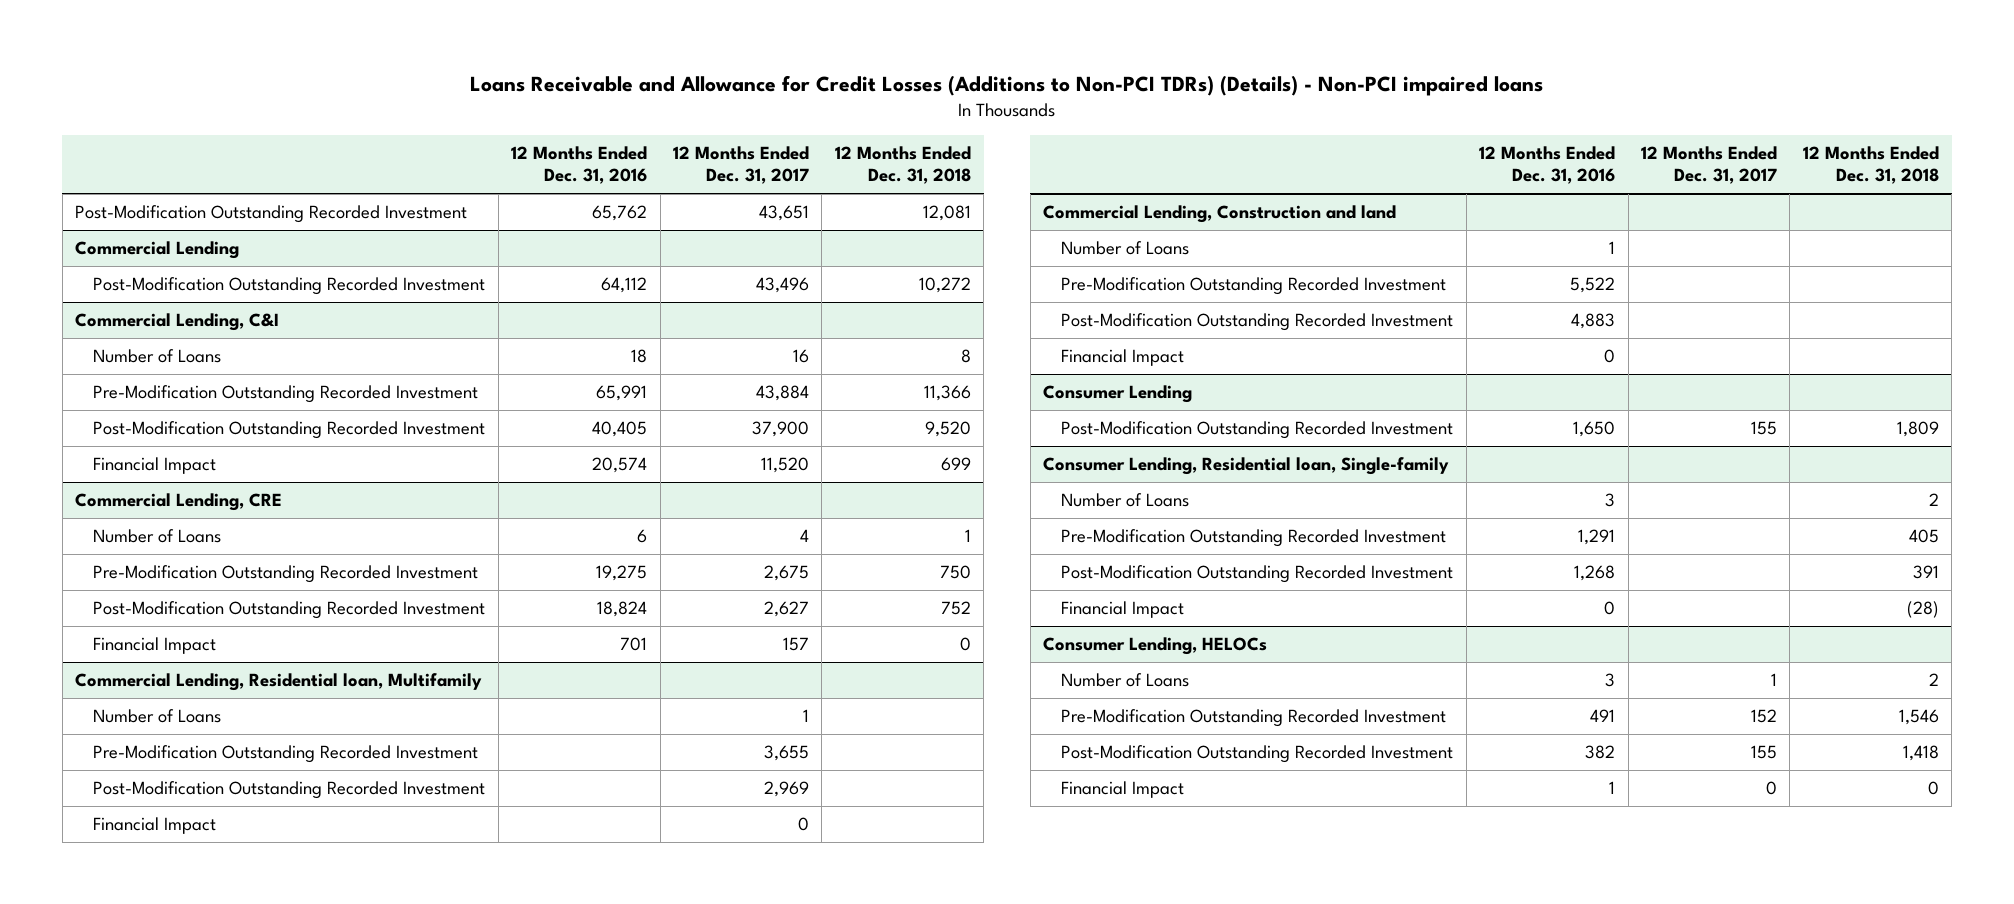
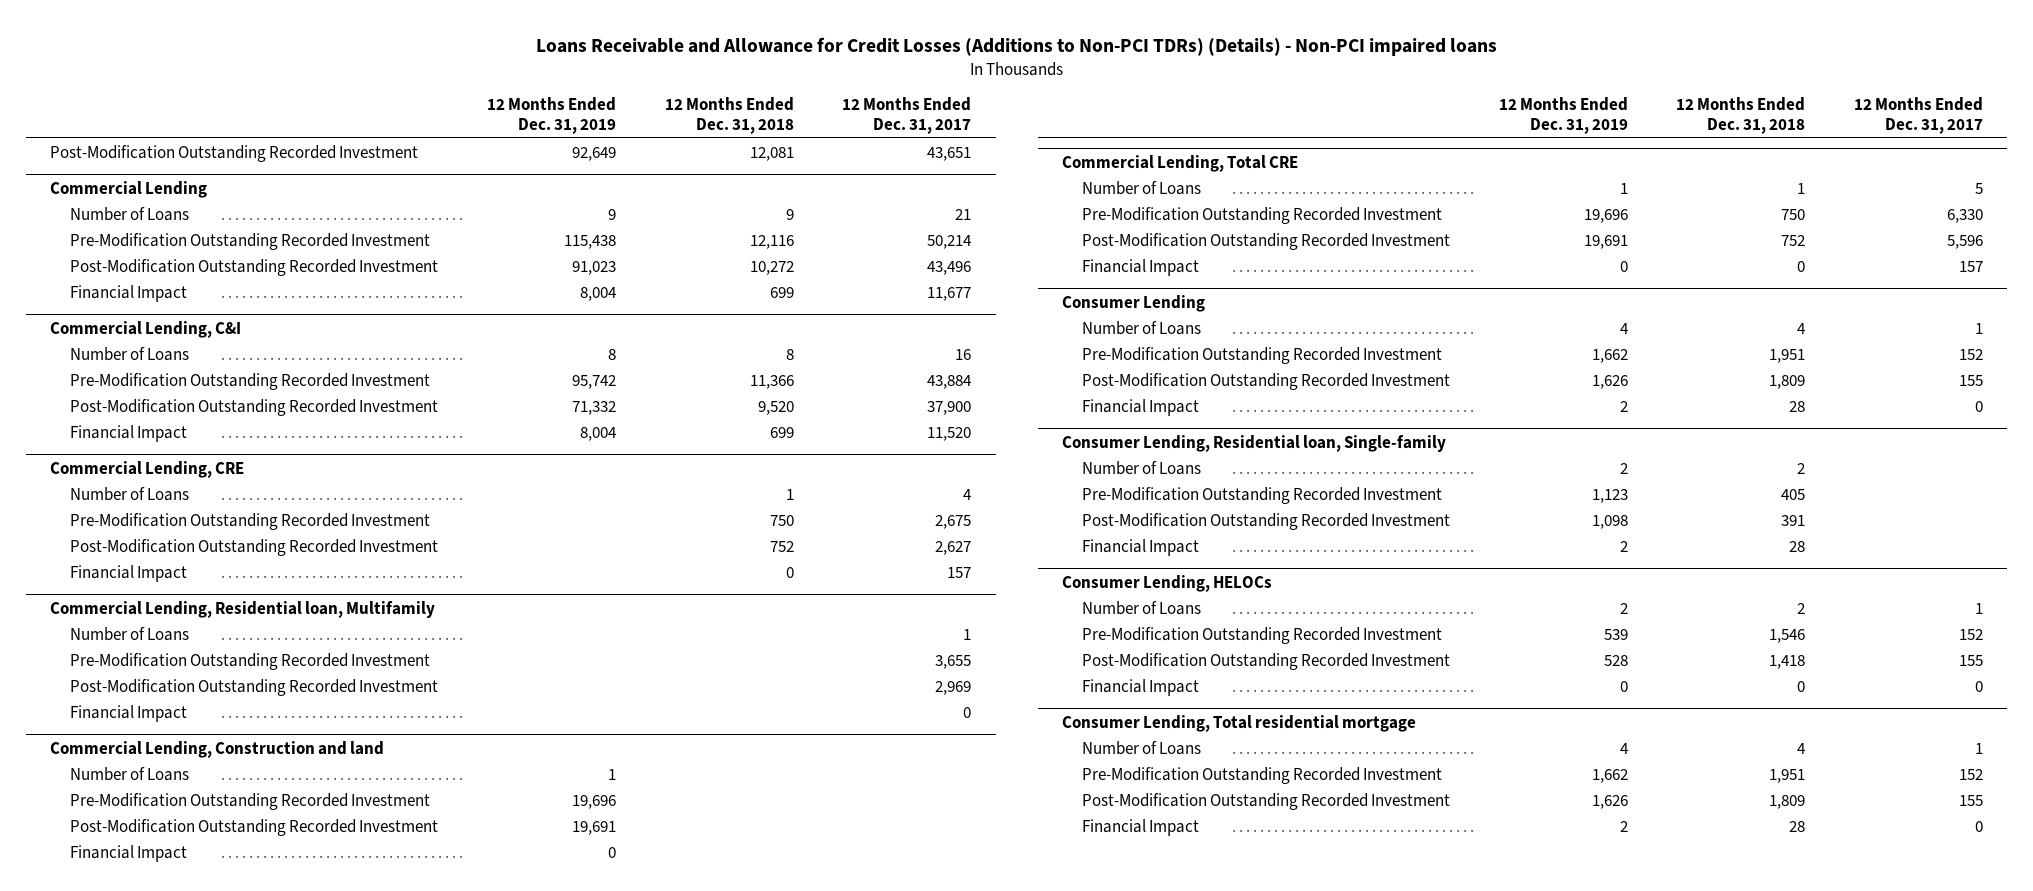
[511,146,648,185] 12 Months Ended Dec. 31, 2016 -> none
none -> [487,97,617,135] 12 Months Ended Dec. 31, 2019
none -> [70,206,190,221] Number of Loans
none -> [70,232,431,250] Pre-Modification Outstanding Recorded Investment
none -> [70,284,188,302] Financial Impact
none -> [1061,154,1298,172] Commercial Lending, Total CRE
none -> [1082,180,1202,195] Number of Loans
none -> [1082,206,1443,224] Pre-Modification Outstanding Recorded Investment
none -> [1082,232,1451,250] Post-Modification Outstanding Recorded Investment
none -> [1082,258,1200,276] Financial Impact
none -> [1082,320,1202,335] Number of Loans
none -> [1082,346,1443,364] Pre-Modification Outstanding Recorded Investment
none -> [1082,398,1200,416] Financial Impact
[1906,601,1939,619] (28) -> [1789,540,1806,552] 28
none -> [1061,714,1416,732] Consumer Lending, Total residential mortgage
none -> [1082,740,1202,755] Number of Loans
none -> [1082,766,1443,784] Pre-Modification Outstanding Recorded Investment
none -> [1082,792,1451,810] Post-Modification Outstanding Recorded Investment
none -> [1082,818,1200,836] Financial Impact

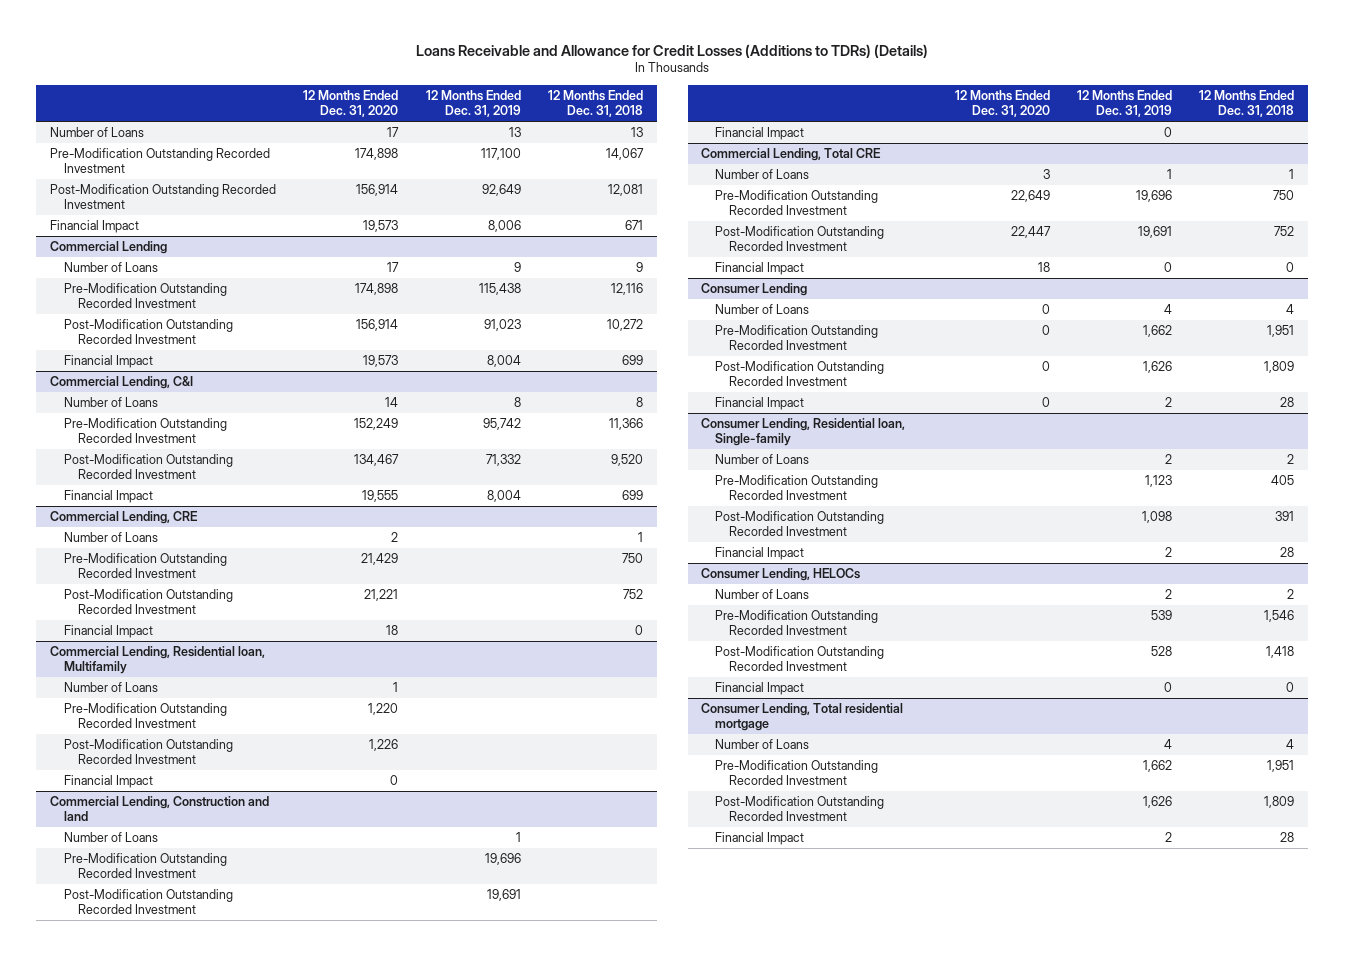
[535,37,1497,57] Loans Receivable and Allowance for Credit Losses (Additions to Non-PCI TDRs) (Details) - Non-PCI impaired loans -> [416,43,929,58] Loans Receivable and Allowance for Credit Losses (Additions to TDRs) (Details)
[842,97,972,135] 12 Months Ended Dec. 31, 2017 -> none
none -> [303,90,399,118] 12 Months Ended Dec. 31, 2020
none -> [50,127,145,138] Number of Loans
none -> [50,148,271,174] Pre-Modification Outstanding Recorded Investment
none -> [50,220,140,234] Financial Impact

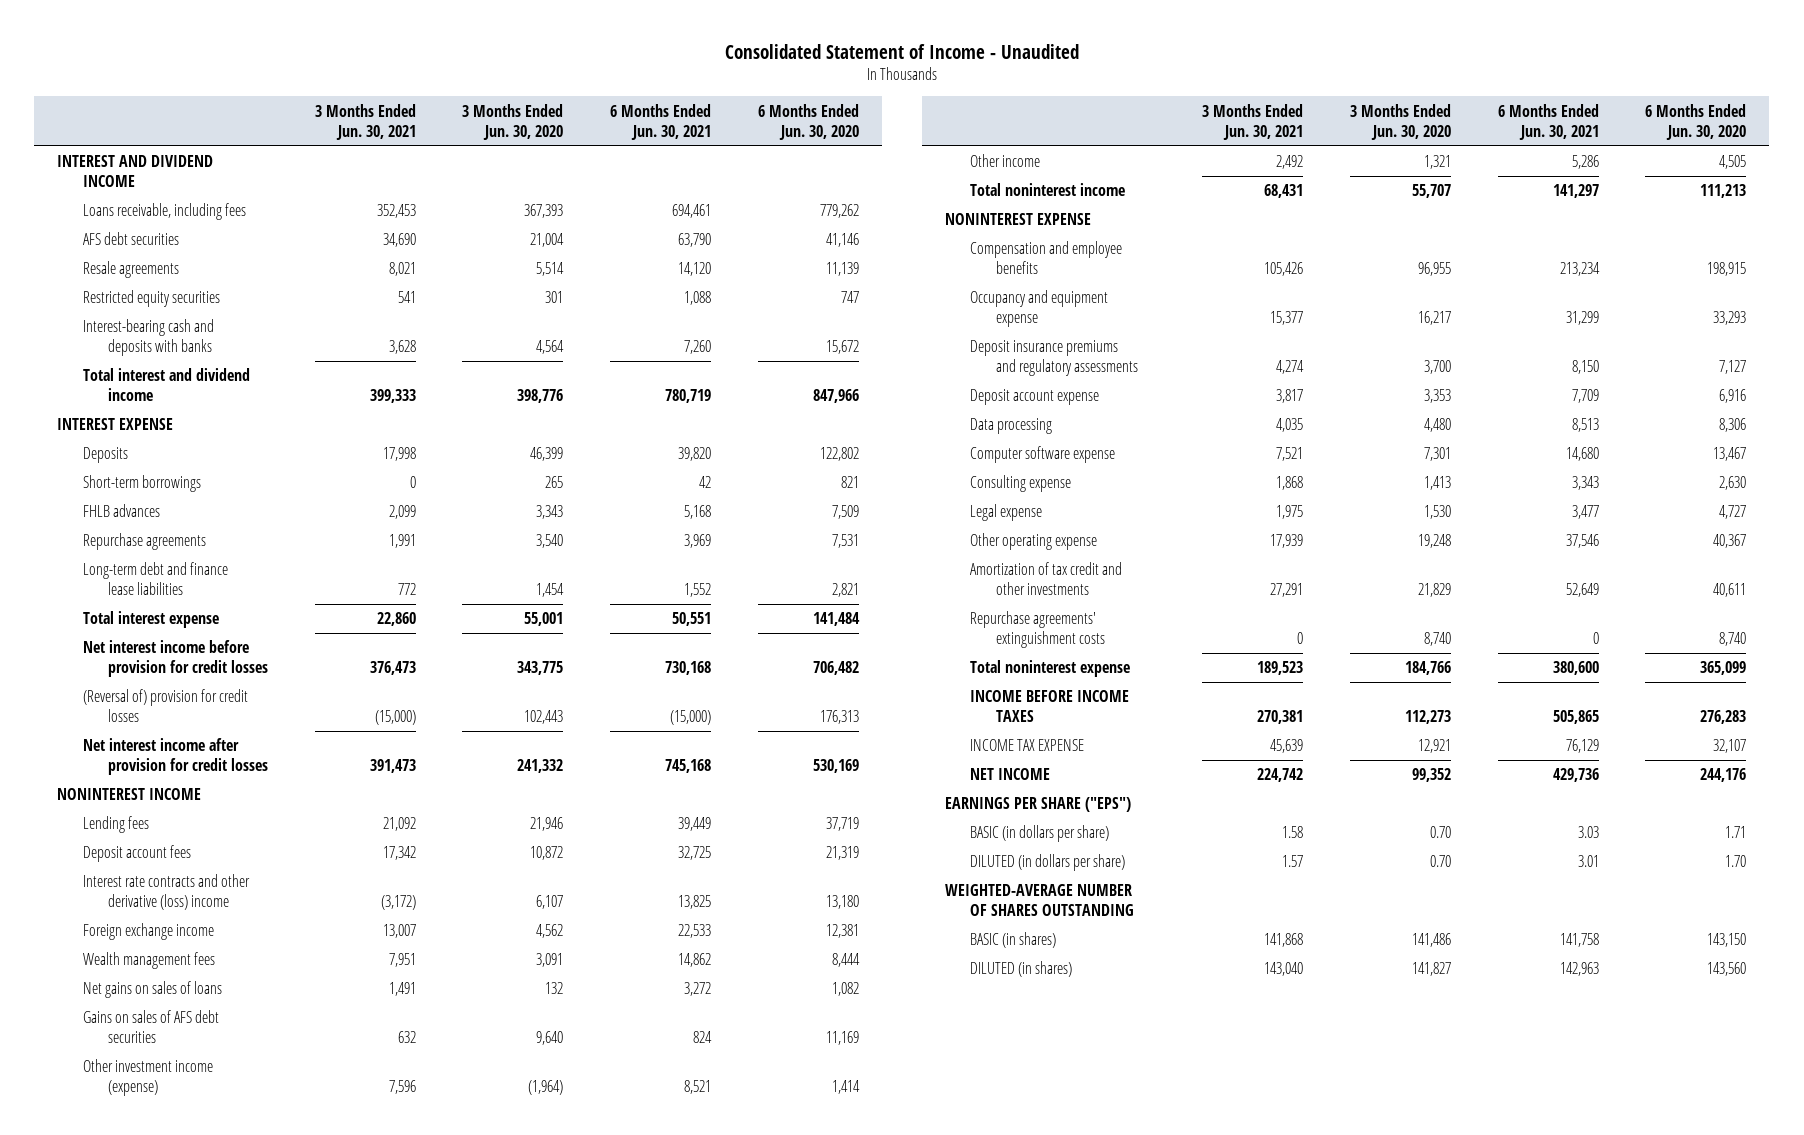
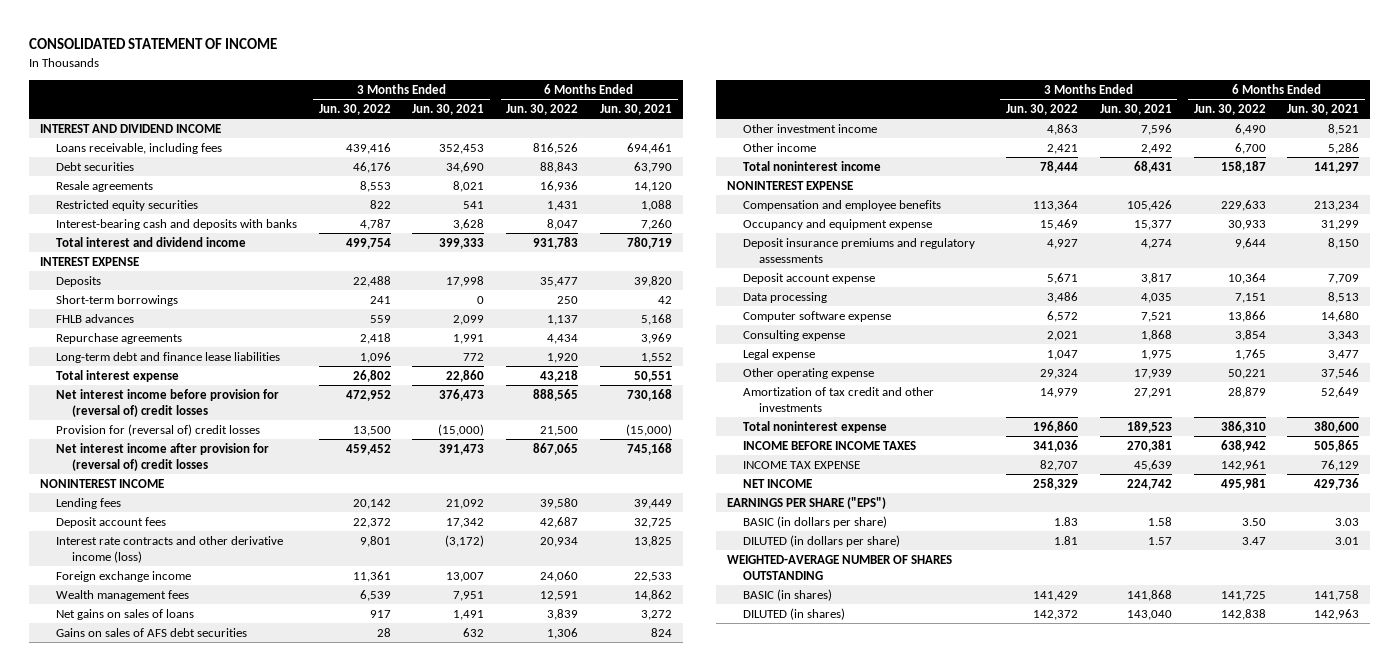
[724,43,1079,59] Consolidated Statement of Income - Unaudited -> [28,38,277,50] CONSOLIDATED STATEMENT OF INCOME
[462,103,564,140] 3 Months Ended Jun. 30, 2020 -> none
[757,103,859,140] 6 Months Ended Jun. 30, 2020 -> none
none -> [318,104,391,116] Jun. 30, 2022
none -> [506,104,579,116] Jun. 30, 2022
[82,232,179,246] AFS debt securities -> [55,161,134,171] Debt securities
[82,640,269,678] Net interest income before provision for credit losses -> [55,388,279,417] Net interest income before provision for (reversal of) credit losses
[82,689,248,723] (Reversal of) provision for credit losses -> [55,423,260,436] Provision for (reversal of) credit losses
[82,738,269,776] Net interest income after provision for credit losses -> [55,442,269,471] Net interest income after provision for (reversal of) credit losses
[82,874,250,911] Interest rate contracts and other derivative (loss) income -> [55,535,283,563] Interest rate contracts and other derivative income (loss)
[82,1059,213,1097] Other investment income (expense) -> [743,123,878,133] Other investment income
[970,611,1105,649] Repurchase agreements' extinguishment costs -> none

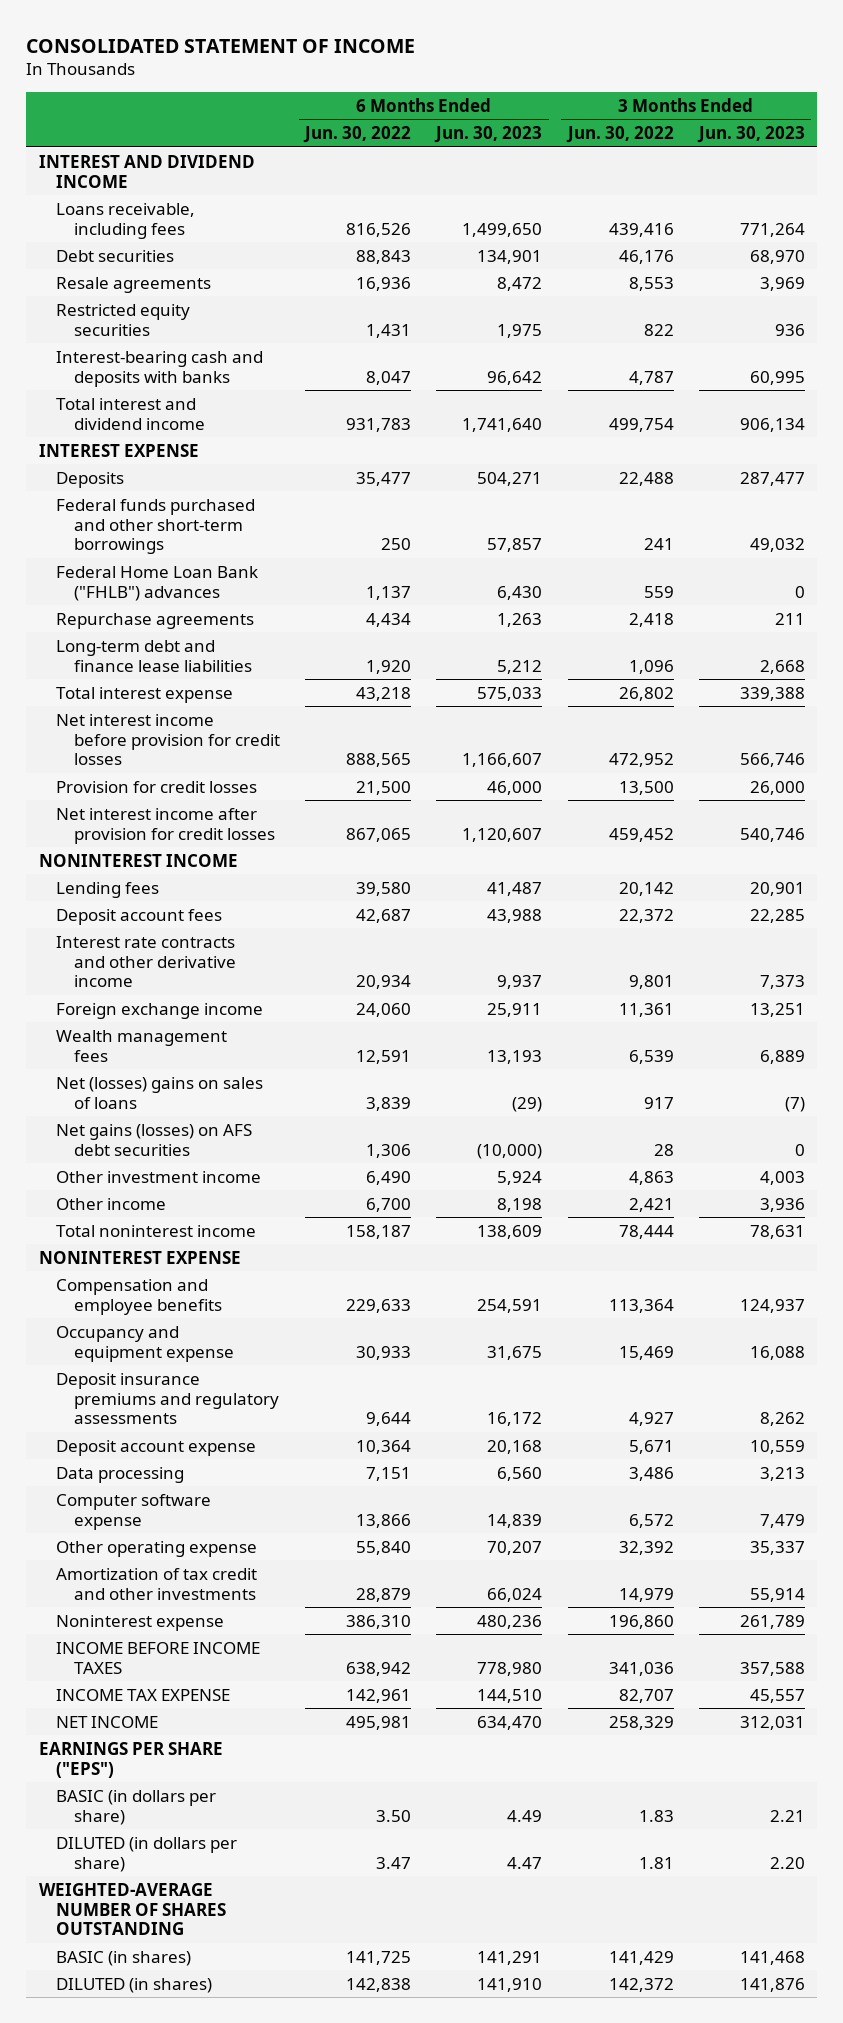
[412,104,485,116] Jun. 30, 2021 -> none
[600,104,673,116] Jun. 30, 2021 -> none
none -> [434,126,543,144] Jun. 30, 2023
none -> [696,126,805,144] Jun. 30, 2023
[55,294,178,306] Short-term borrowings -> [56,498,256,555] Federal funds purchased and other short-term borrowings
[55,313,134,323] FHLB advances -> [56,565,259,601] Federal Home Loan Bank ("FHLB") advances
[55,388,279,417] Net interest income before provision for (reversal of) credit losses -> [56,713,280,766] Net interest income before provision for credit losses
[55,423,260,436] Provision for (reversal of) credit losses -> [56,780,258,793] Provision for credit losses
[55,442,269,471] Net interest income after provision for (reversal of) credit losses -> [56,807,275,844] Net interest income after provision for credit losses
[55,535,283,563] Interest rate contracts and other derivative income (loss) -> [56,935,236,988] Interest rate contracts and other derivative income
[55,608,194,620] Net gains on sales of loans -> [56,1076,264,1109] Net (losses) gains on sales of loans
[55,627,247,637] Gains on sales of AFS debt securities -> [56,1123,253,1156] Net gains (losses) on AFS debt securities
[743,329,846,341] Consulting expense -> none
[743,348,816,360] Legal expense -> none
[1039,368,1078,379] 29,324 -> [618,1540,674,1555] 32,392
[1227,368,1266,379] 50,221 -> [356,1540,412,1555] 55,840
[743,420,888,433] Total noninterest expense -> [56,1614,225,1631] Noninterest expense

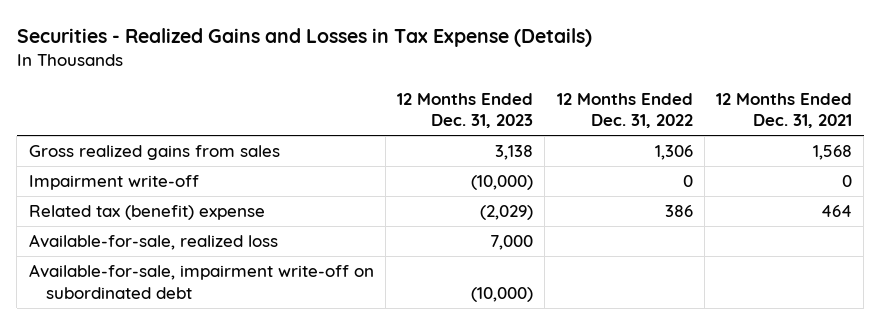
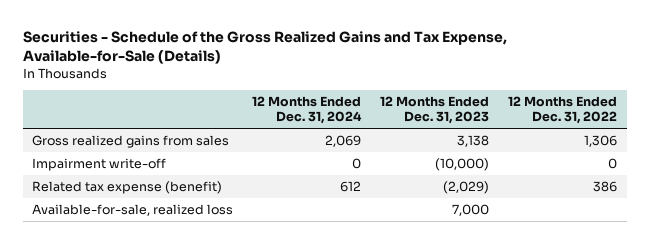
[16,28,592,48] Securities - Realized Gains and Losses in Tax Expense (Details) -> [22,30,507,65] Securities - Schedule of the Gross Realized Gains and Tax Expense, Available-for-Sale (Details)
[715,92,852,129] 12 Months Ended Dec. 31, 2021 -> none
none -> [252,95,363,125] 12 Months Ended Dec. 31, 2024
[28,205,265,221] Related tax (benefit) expense -> [32,180,223,194] Related tax expense (benefit)
[28,264,374,299] Available-for-sale, impairment write-off on subordinated debt -> none

